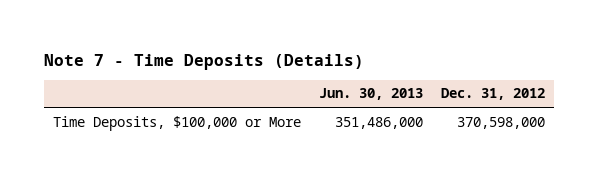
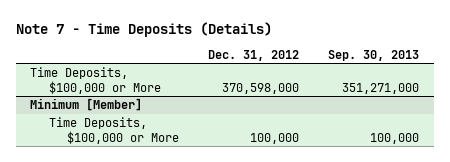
[319,88,424,101] Jun. 30, 2013 -> none
none -> [328,49,420,61] Sep. 30, 2013
none -> [30,98,143,112] Minimum [Member]
none -> [48,117,179,144] Time Deposits, $100,000 or More

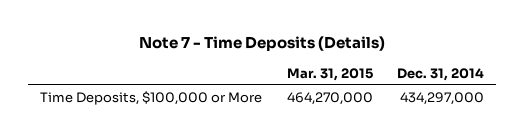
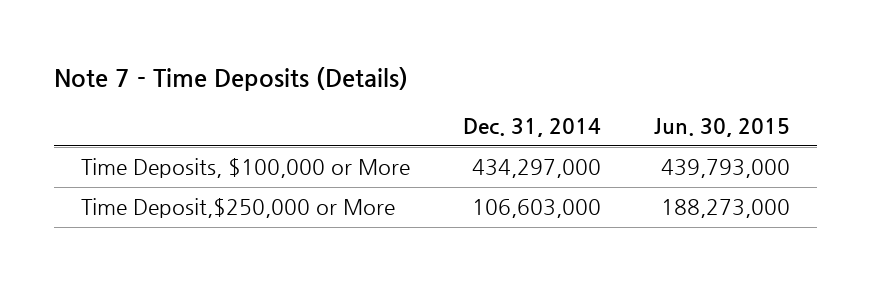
[286,67,373,81] Mar. 31, 2015 -> none
none -> [654,118,791,138] Jun. 30, 2015
none -> [80,198,395,219] Time Deposit,$250,000 or More

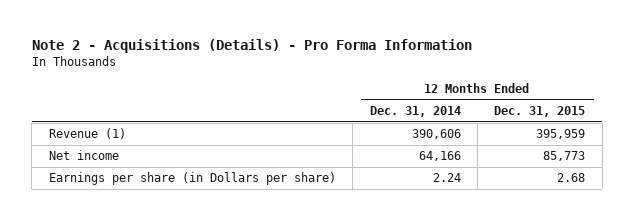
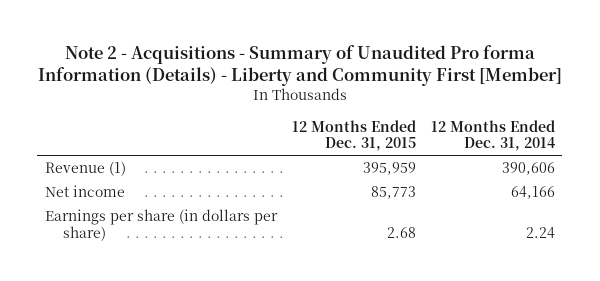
[31,38,472,53] Note 2 - Acquisitions (Details) - Pro Forma Information -> [37,45,562,87] Note 2 - Acquisitions - Summary of Unaudited Pro forma Information (Details) - Liberty and Community First [Member]
[48,172,336,186] Earnings per share (in Dollars per share) -> [44,209,278,241] Earnings per share (in dollars per share)

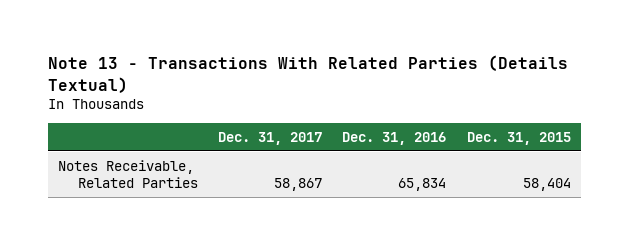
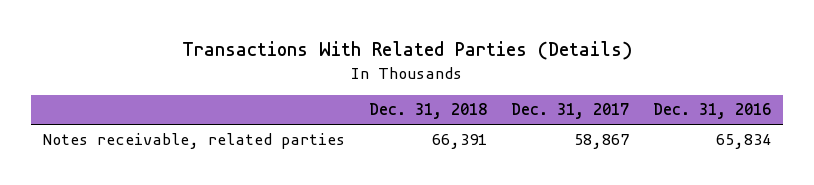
[47,55,568,93] Note 13 - Transactions With Related Parties (Details Textual) -> [182,41,633,61] Transactions With Related Parties (Details)
[466,131,571,145] Dec. 31, 2015 -> none
none -> [368,103,487,120] Dec. 31, 2018
[57,159,198,189] Notes Receivable, Related Parties -> [42,133,345,150] Notes receivable, related parties

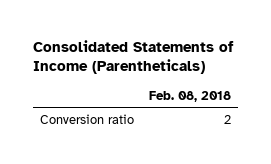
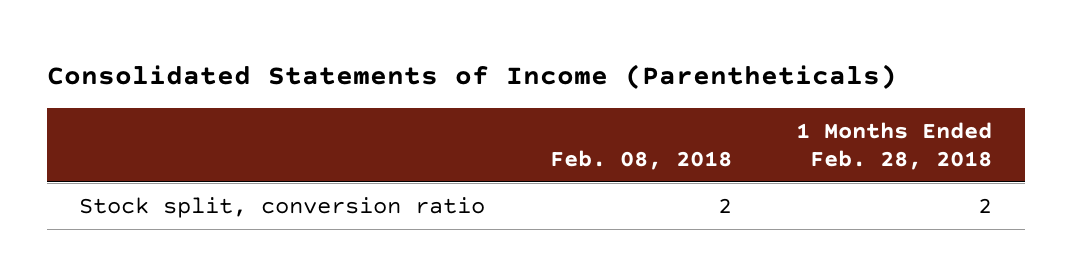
none -> [796,122,993,171] 1 Months Ended Feb. 28, 2018
[40,113,135,124] Conversion ratio -> [79,196,486,218] Stock split, conversion ratio

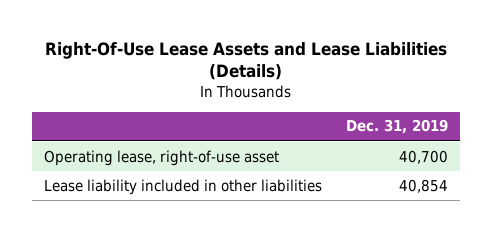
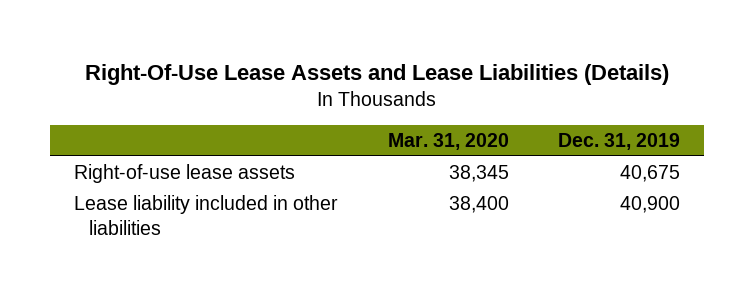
none -> [387,133,509,151] Mar. 31, 2020
[43,149,279,166] Operating lease, right-of-use asset -> [74,164,296,184] Right-of-use lease assets
[398,149,448,164] 40,700 -> [619,165,680,183] 40,675
[398,178,448,193] 40,854 -> [619,196,680,214] 40,900

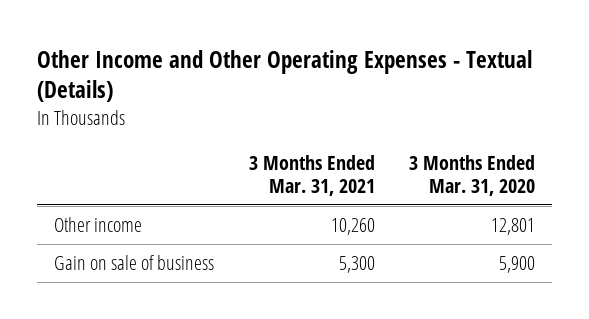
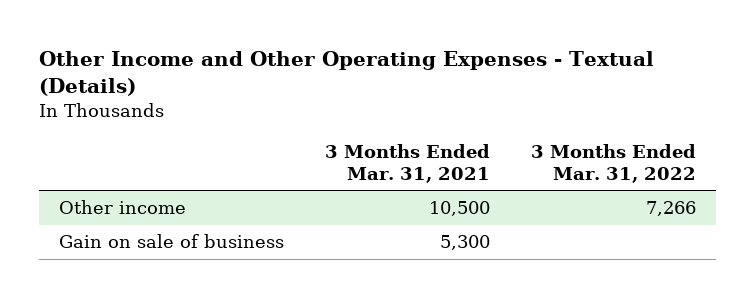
[408,155,535,196] 3 Months Ended Mar. 31, 2020 -> none
none -> [530,144,696,183] 3 Months Ended Mar. 31, 2022
[330,217,375,235] 10,260 -> [428,201,490,217] 10,500

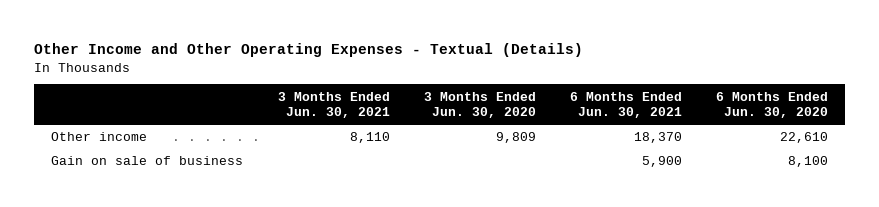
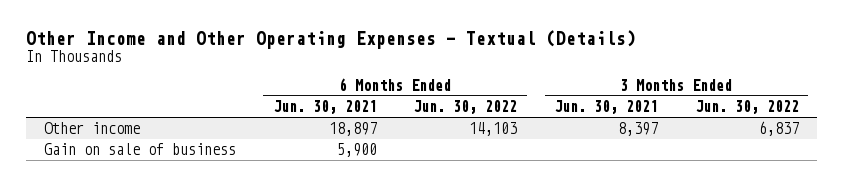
[423,91,536,119] 3 Months Ended Jun. 30, 2020 -> none
[716,91,829,119] 6 Months Ended Jun. 30, 2020 -> none
none -> [413,100,518,115] Jun. 30, 2022
none -> [694,100,799,115] Jun. 30, 2022
[349,132,390,144] 8,110 -> [618,122,659,137] 8,397
[633,132,682,144] 18,370 -> [328,122,377,137] 18,897

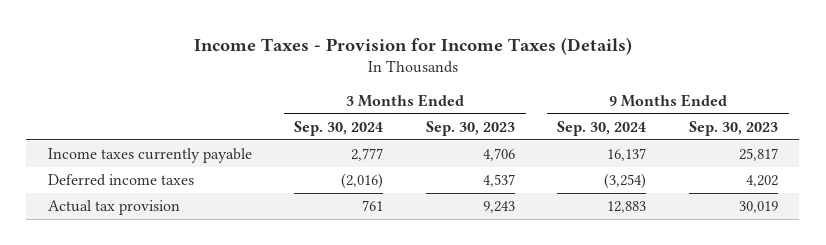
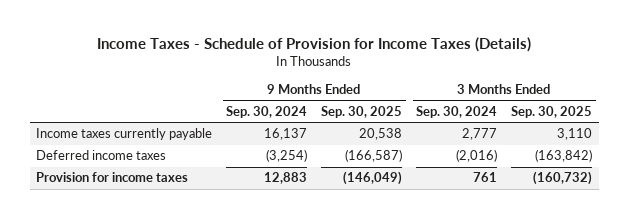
[193,36,632,55] Income Taxes - Provision for Income Taxes (Details) -> [97,37,532,53] Income Taxes - Schedule of Provision for Income Taxes (Details)
[425,120,515,136] Sep. 30, 2023 -> none
[689,120,779,136] Sep. 30, 2023 -> none
none -> [321,105,403,118] Sep. 30, 2025
none -> [511,105,593,118] Sep. 30, 2025
[47,199,180,215] Actual tax provision -> [36,172,189,183] Provision for income taxes

